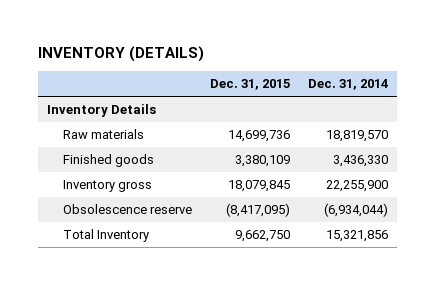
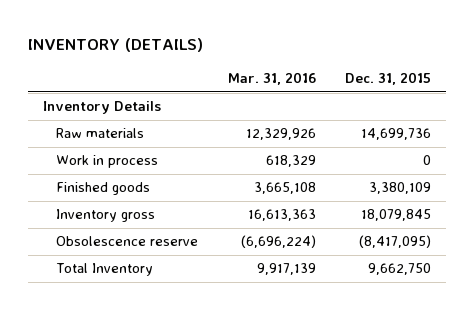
[308,79,389,91] Dec. 31, 2014 -> none
none -> [227,72,316,86] Mar. 31, 2016
none -> [56,155,159,169] Work in process

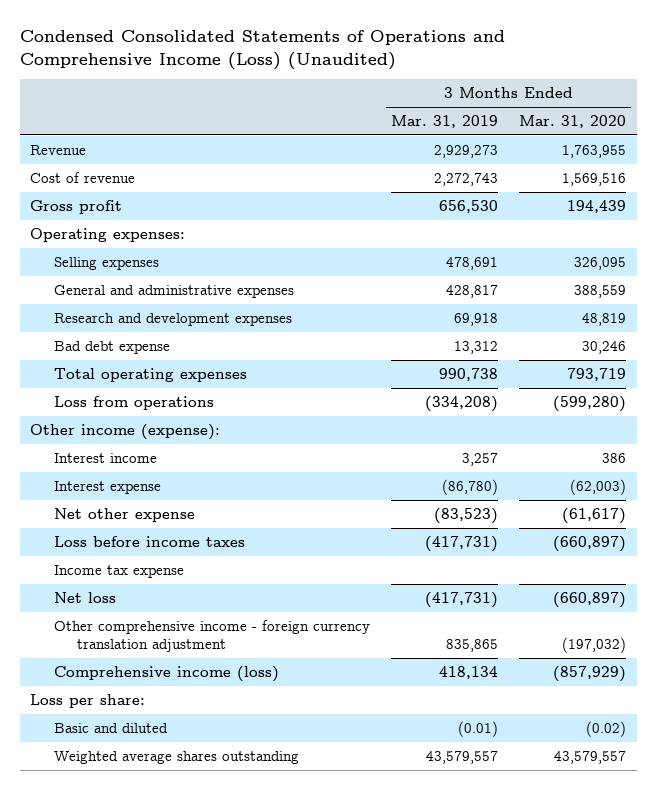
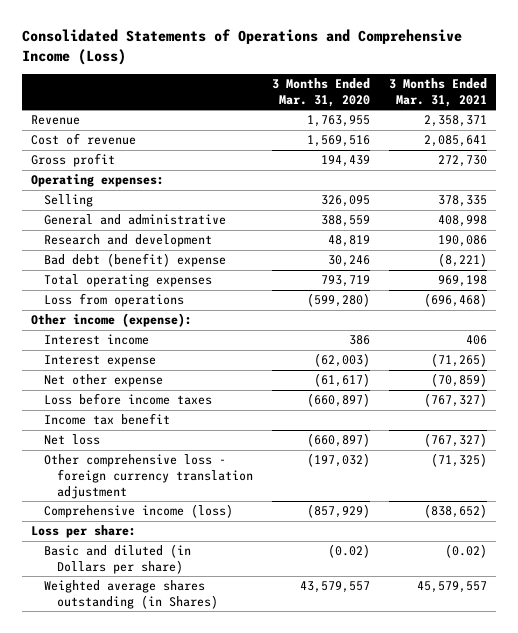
[19,30,505,70] Condensed Consolidated Statements of Operations and Comprehensive Income (Loss) (Unaudited) -> [21,29,462,66] Consolidated Statements of Operations and Comprehensive Income (Loss)
[390,114,498,128] Mar. 31, 2019 -> none
none -> [388,78,487,107] 3 Months Ended Mar. 31, 2021
[53,256,159,270] Selling expenses -> [43,194,93,208] Selling
[53,284,294,298] General and administrative expenses -> [43,214,226,226] General and administrative
[53,312,292,326] Research and development expenses -> [43,234,212,248] Research and development
[53,340,170,354] Bad debt expense -> [43,253,226,268] Bad debt (benefit) expense
[53,564,184,578] Income tax expense -> [43,413,170,426] Income tax benefit
[53,619,370,653] Other comprehensive income - foreign currency translation adjustment -> [43,454,253,499] Other comprehensive loss - foreign currency translation adjustment
[53,722,168,733] Basic and diluted -> [43,544,191,574] Basic and diluted (in Dollars per share)
[53,750,299,764] Weighted average shares outstanding -> [43,580,218,609] Weighted average shares outstanding (in Shares)

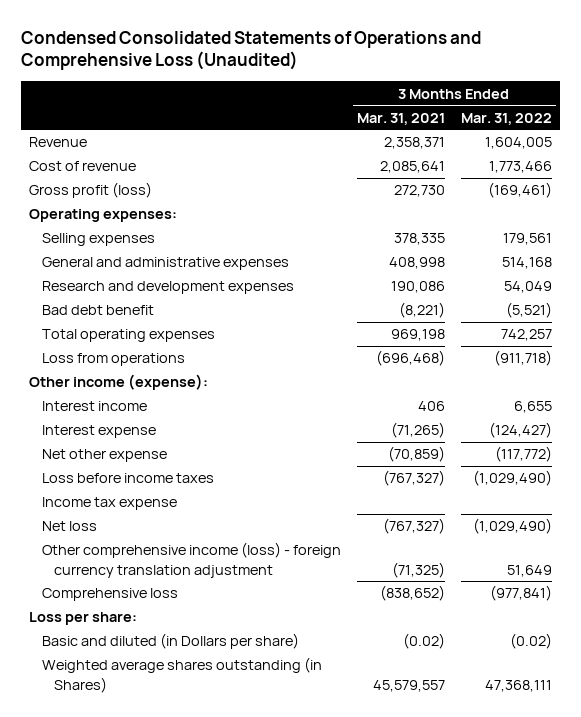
[21,29,462,66] Consolidated Statements of Operations and Comprehensive Income (Loss) -> [20,30,481,71] Condensed Consolidated Statements of Operations and Comprehensive Loss (Unaudited)
[271,78,370,107] 3 Months Ended Mar. 31, 2020 -> none
none -> [460,112,552,125] Mar. 31, 2022
[31,153,116,168] Gross profit -> [28,182,152,199] Gross profit (loss)
[43,194,93,208] Selling -> [41,233,155,247] Selling expenses
[43,214,226,226] General and administrative -> [41,257,289,271] General and administrative expenses
[43,234,212,248] Research and development -> [41,281,294,295] Research and development expenses
[43,253,226,268] Bad debt (benefit) expense -> [41,305,154,316] Bad debt benefit
[43,413,170,426] Income tax benefit -> [41,497,177,511] Income tax expense
[43,454,253,499] Other comprehensive loss - foreign currency translation adjustment -> [41,542,341,578] Other comprehensive income (loss) - foreign currency translation adjustment
[43,504,233,519] Comprehensive income (loss) -> [41,588,178,602] Comprehensive loss

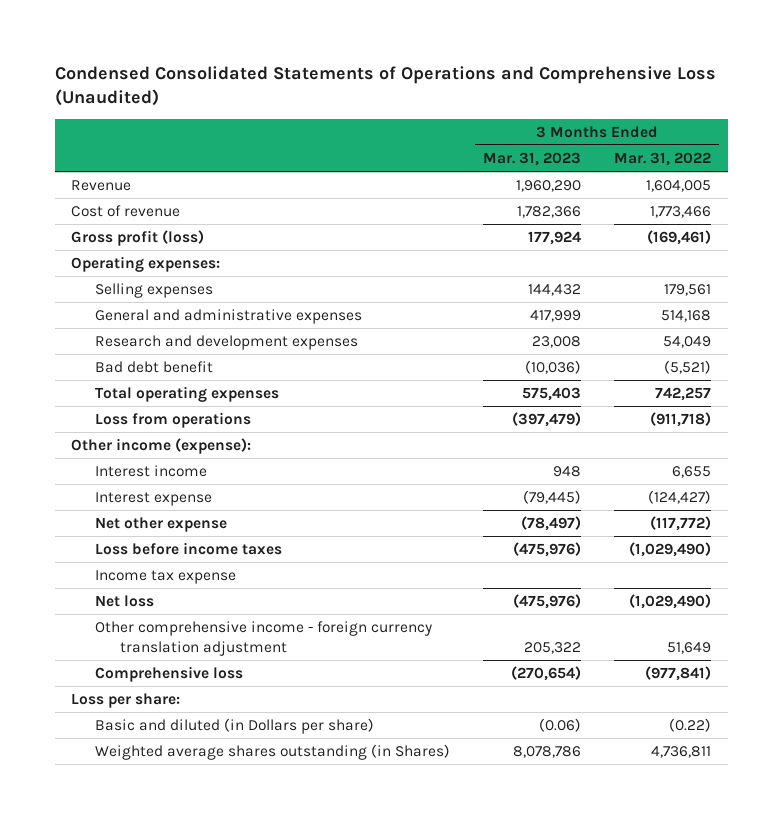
[356,112,445,125] Mar. 31, 2021 -> none
none -> [483,151,582,166] Mar. 31, 2023
[41,542,341,578] Other comprehensive income (loss) - foreign currency translation adjustment -> [95,620,433,656] Other comprehensive income - foreign currency translation adjustment
[509,633,552,650] (0.02) -> [669,717,712,732] (0.22)
[484,679,552,692] 47,368,111 -> [651,745,712,758] 4,736,811

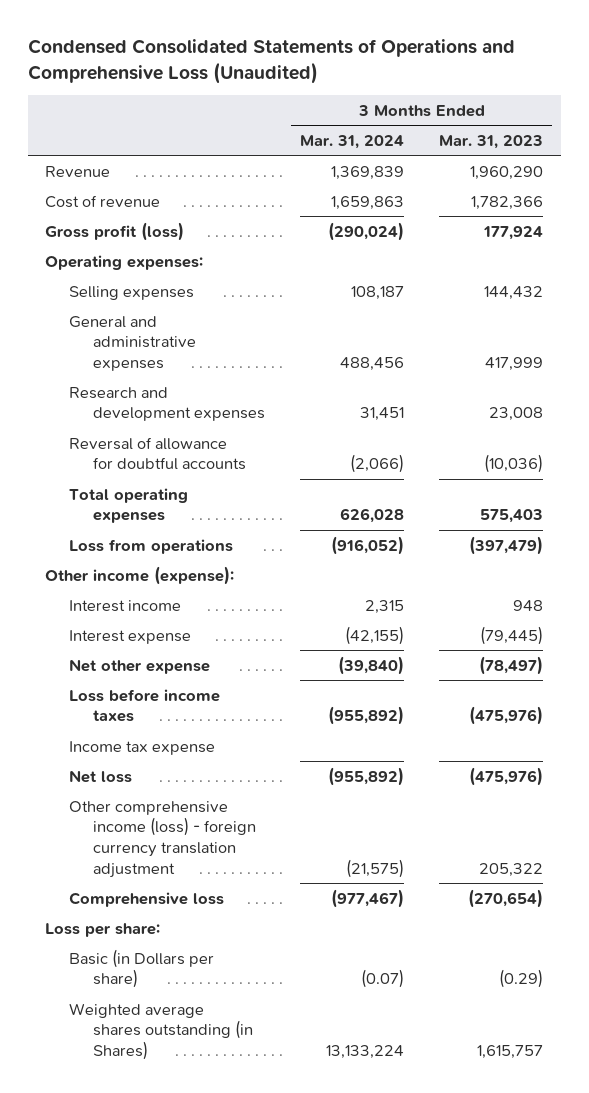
[614,151,712,166] Mar. 31, 2022 -> none
none -> [300,134,405,149] Mar. 31, 2024
[95,360,214,373] Bad debt benefit -> [69,436,247,471] Reversal of allowance for doubtful accounts
[95,620,433,656] Other comprehensive income - foreign currency translation adjustment -> [69,800,257,878] Other comprehensive income (loss) - foreign currency translation adjustment
[95,717,375,734] Basic and diluted (in Dollars per share) -> [69,948,215,989] Basic (in Dollars per share)
[539,717,582,732] (0.06) -> [499,969,544,989] (0.29)
[513,745,582,758] 8,078,786 -> [477,1045,544,1060] 1,615,757

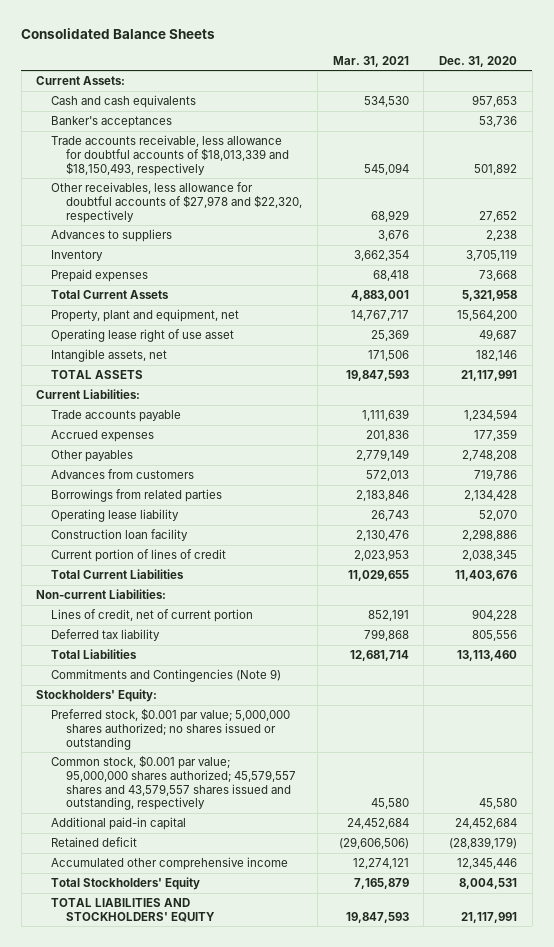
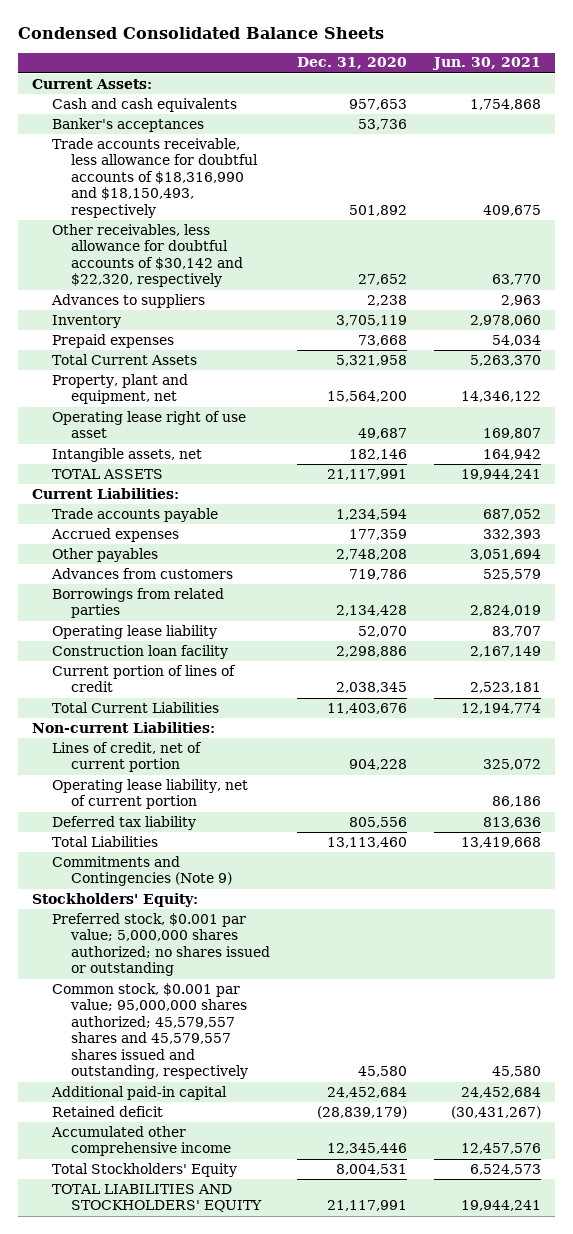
[21,28,216,40] Consolidated Balance Sheets -> [18,27,385,40] Condensed Consolidated Balance Sheets
[332,55,409,67] Mar. 31, 2021 -> none
none -> [432,57,542,71] Jun. 30, 2021
[51,135,290,176] Trade accounts receivable, less allowance for doubtful accounts of $18,013,339 and $18,150,493, respectively -> [51,137,259,218] Trade accounts receivable, less allowance for doubtful accounts of $18,316,990 and $18,150,493, respectively
[51,182,303,223] Other receivables, less allowance for doubtful accounts of $27,978 and $22,320, respectively -> [51,223,244,288] Other receivables, less allowance for doubtful accounts of $30,142 and $22,320, respectively
none -> [51,778,248,810] Operating lease liability, net of current portion
[51,755,297,811] Common stock, $0.001 par value; 95,000,000 shares authorized; 45,579,557 shares and 43,579,557 shares issued and outstanding, respectively -> [51,982,249,1080] Common stock, $0.001 par value; 95,000,000 shares authorized; 45,579,557 shares and 45,579,557 shares issued and outstanding, respectively

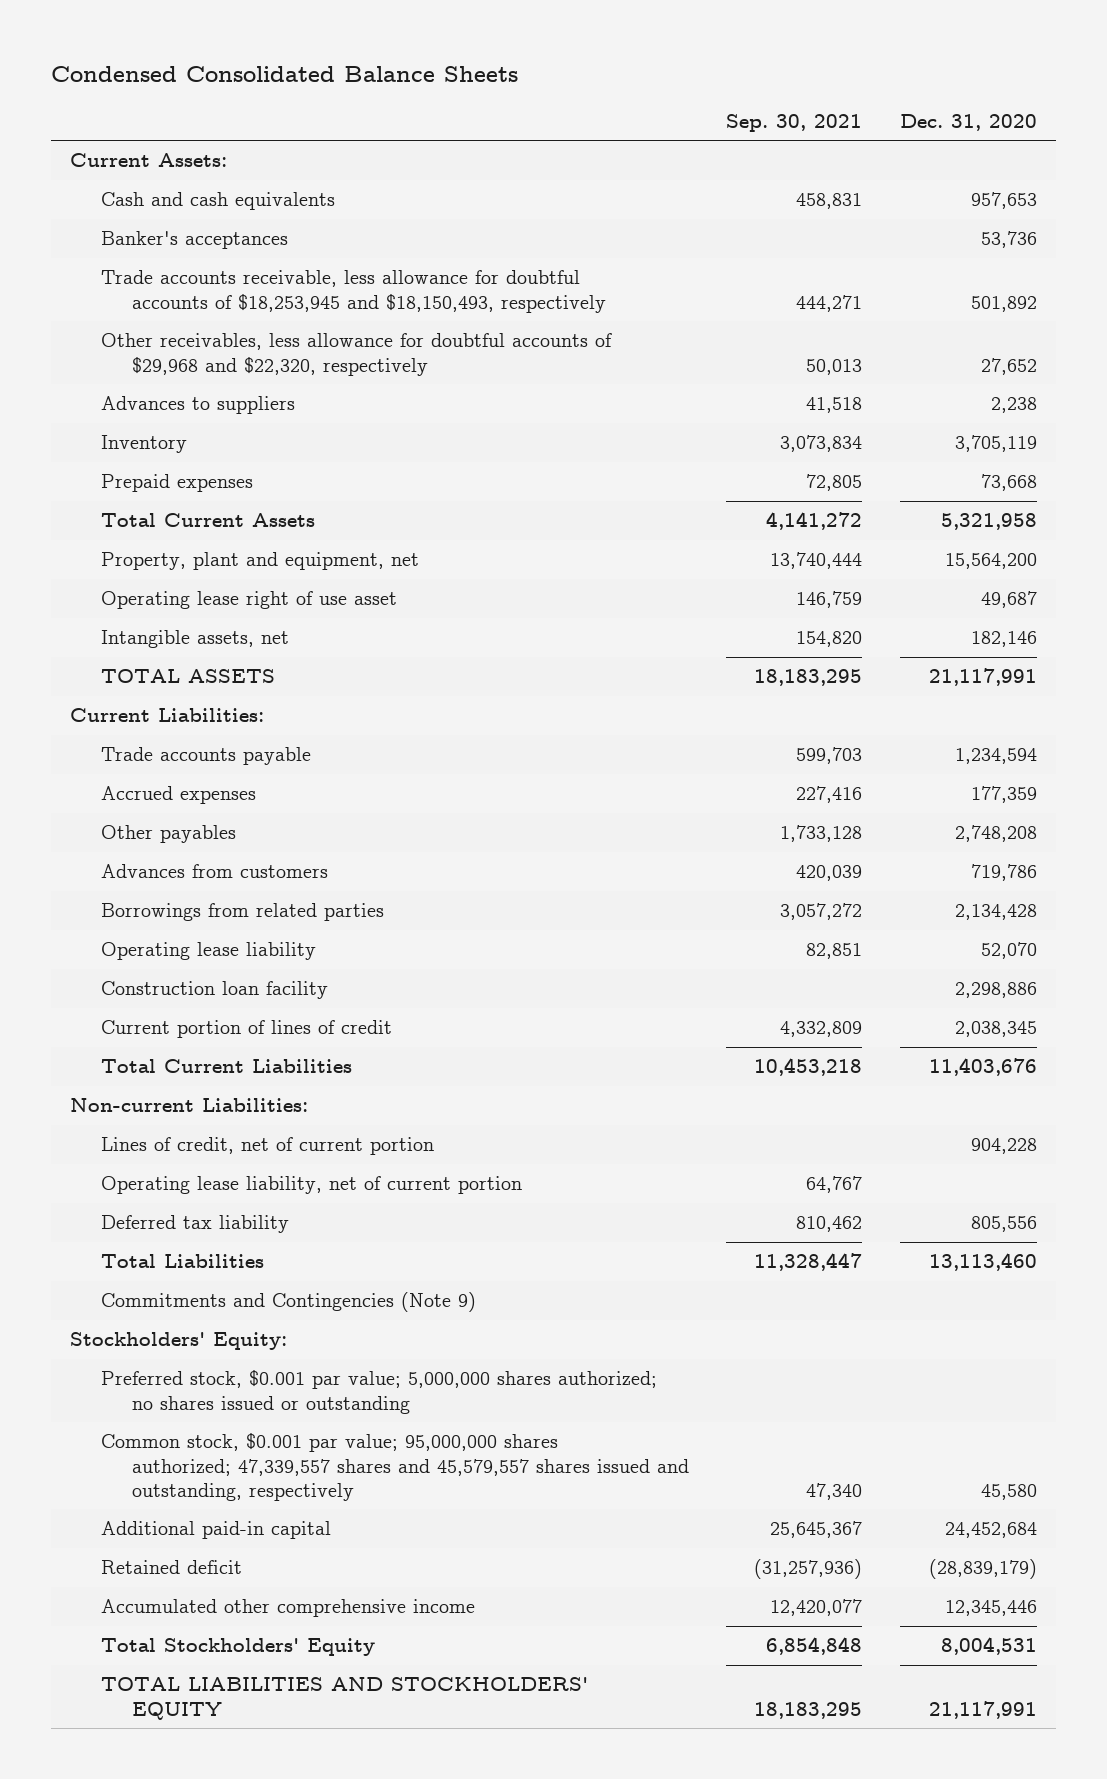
[432,57,542,71] Jun. 30, 2021 -> none
none -> [726,113,863,132] Sep. 30, 2021
[51,137,259,218] Trade accounts receivable, less allowance for doubtful accounts of $18,316,990 and $18,150,493, respectively -> [100,270,606,313] Trade accounts receivable, less allowance for doubtful accounts of $18,253,945 and $18,150,493, respectively
[51,223,244,288] Other receivables, less allowance for doubtful accounts of $30,142 and $22,320, respectively -> [100,333,612,376] Other receivables, less allowance for doubtful accounts of $29,968 and $22,320, respectively
[51,982,249,1080] Common stock, $0.001 par value; 95,000,000 shares authorized; 45,579,557 shares and 45,579,557 shares issued and outstanding, respectively -> [100,1433,689,1502] Common stock, $0.001 par value; 95,000,000 shares authorized; 47,339,557 shares and 45,579,557 shares issued and outstanding, respectively

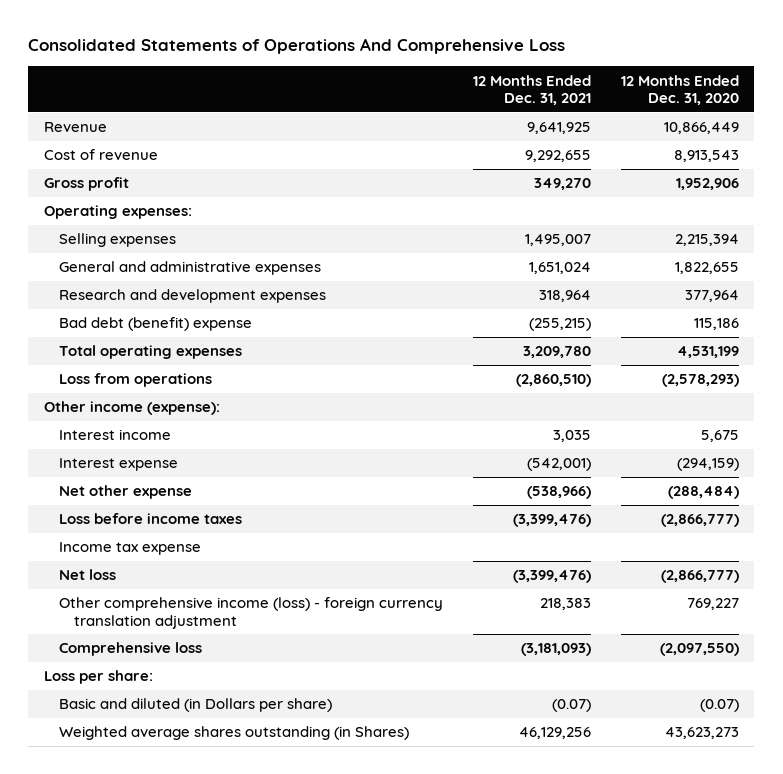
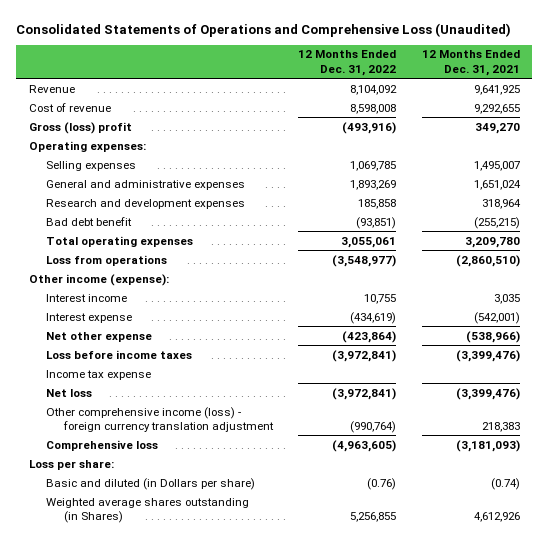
[28,38,566,55] Consolidated Statements of Operations And Comprehensive Loss -> [16,22,512,37] Consolidated Statements of Operations and Comprehensive Loss (Unaudited)
[621,74,740,105] 12 Months Ended Dec. 31, 2020 -> none
none -> [298,50,397,76] 12 Months Ended Dec. 31, 2022
[43,177,129,192] Gross profit -> [28,121,132,134] Gross (loss) profit
[58,317,252,332] Bad debt (benefit) expense -> [46,216,133,226] Bad debt benefit
[551,699,591,713] (0.07) -> [490,477,520,490] (0.74)
[518,727,591,740] 46,129,256 -> [473,511,520,522] 4,612,926

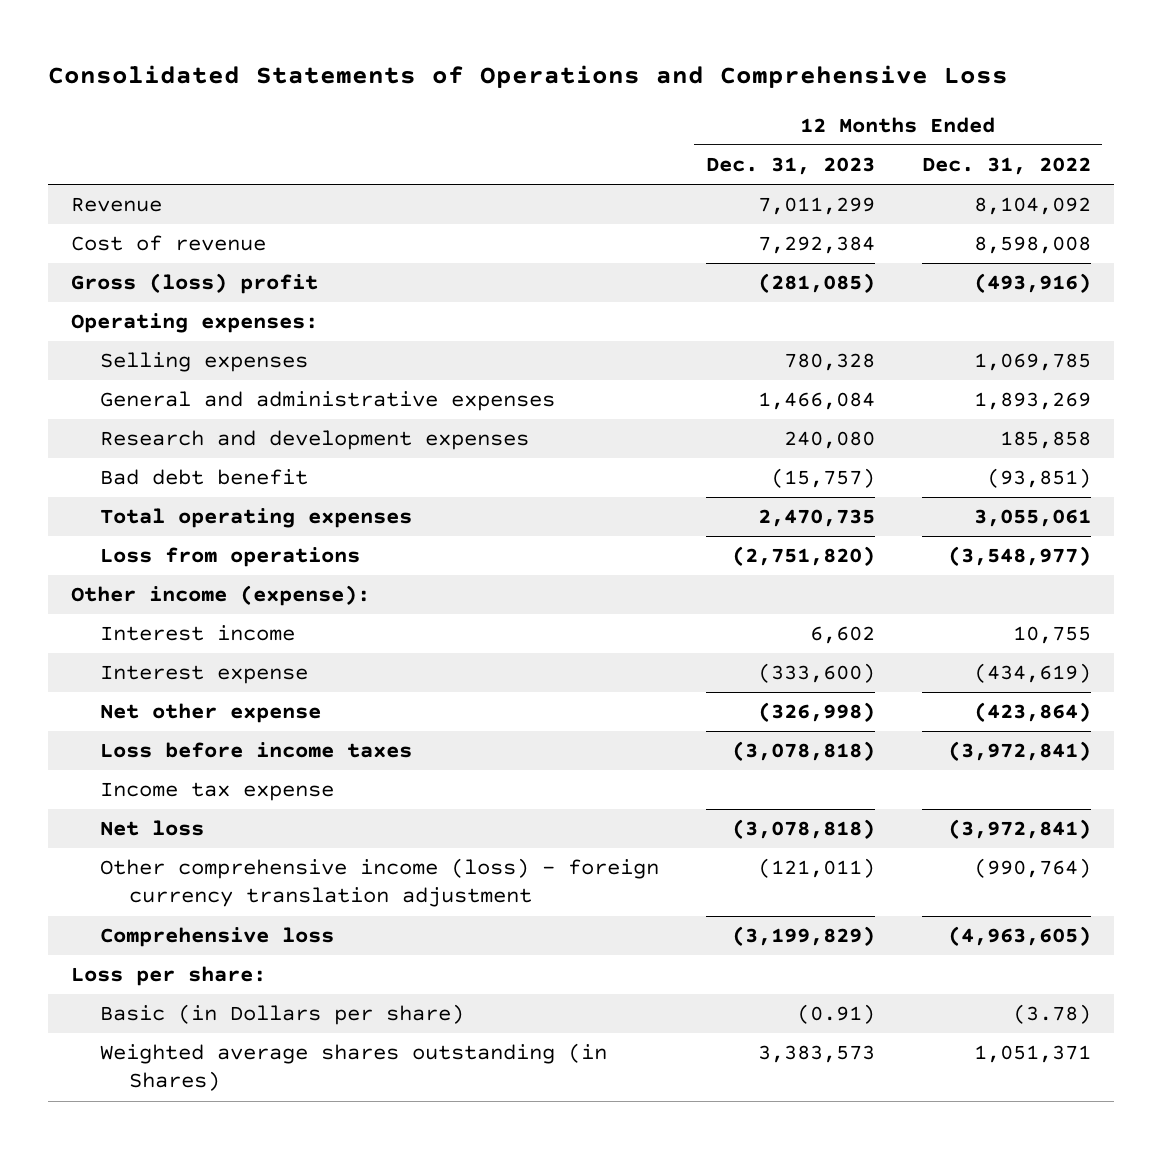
[16,22,512,37] Consolidated Statements of Operations and Comprehensive Loss (Unaudited) -> [47,64,1008,88] Consolidated Statements of Operations and Comprehensive Loss
[421,50,520,76] 12 Months Ended Dec. 31, 2021 -> none
none -> [705,157,875,176] Dec. 31, 2023
[46,477,256,490] Basic and diluted (in Dollars per share) -> [100,1004,465,1026] Basic (in Dollars per share)
[367,477,397,490] (0.76) -> [1012,1004,1091,1025] (3.78)
[350,511,397,522] 5,256,855 -> [973,1045,1091,1064] 1,051,371

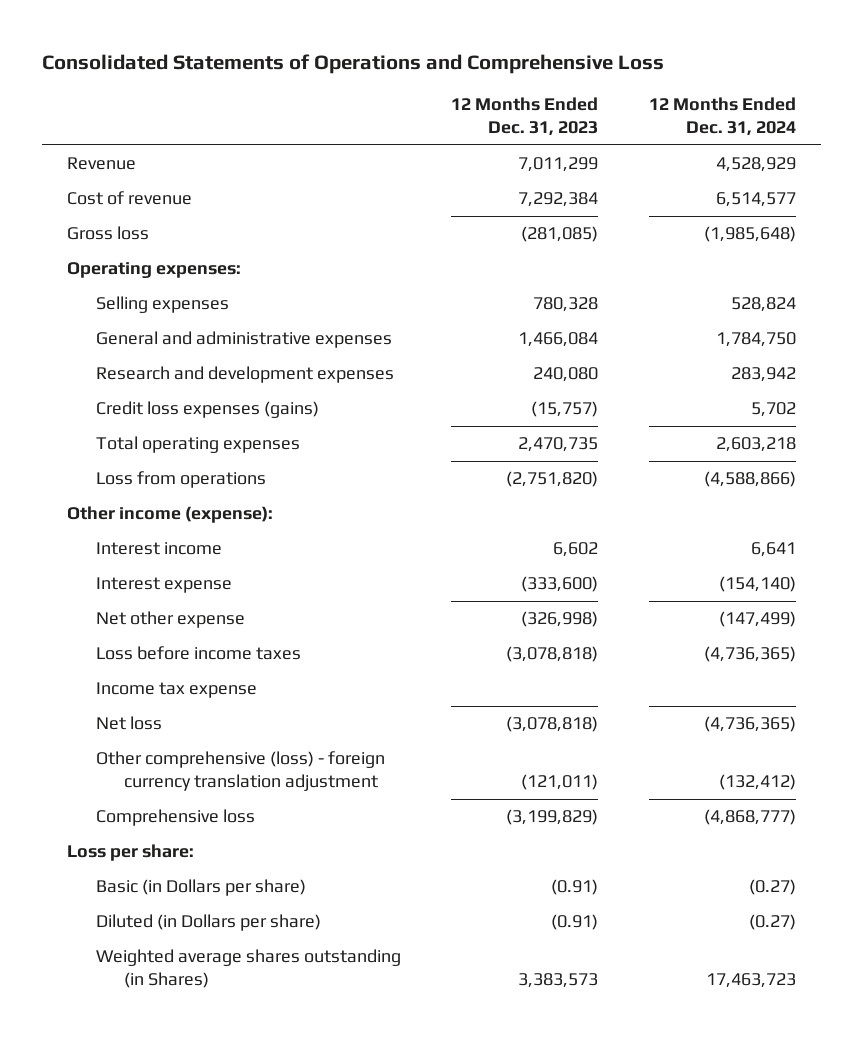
[921,157,1091,176] Dec. 31, 2022 -> none
none -> [648,97,796,137] 12 Months Ended Dec. 31, 2024
[71,273,319,295] Gross (loss) profit -> [67,226,150,241] Gross loss
[100,469,309,486] Bad debt benefit -> [95,401,319,419] Credit loss expenses (gains)
[100,858,660,908] Other comprehensive income (loss) - foreign currency translation adjustment -> [95,751,385,791] Other comprehensive (loss) - foreign currency translation adjustment
none -> [95,914,321,932] Diluted (in Dollars per share)

